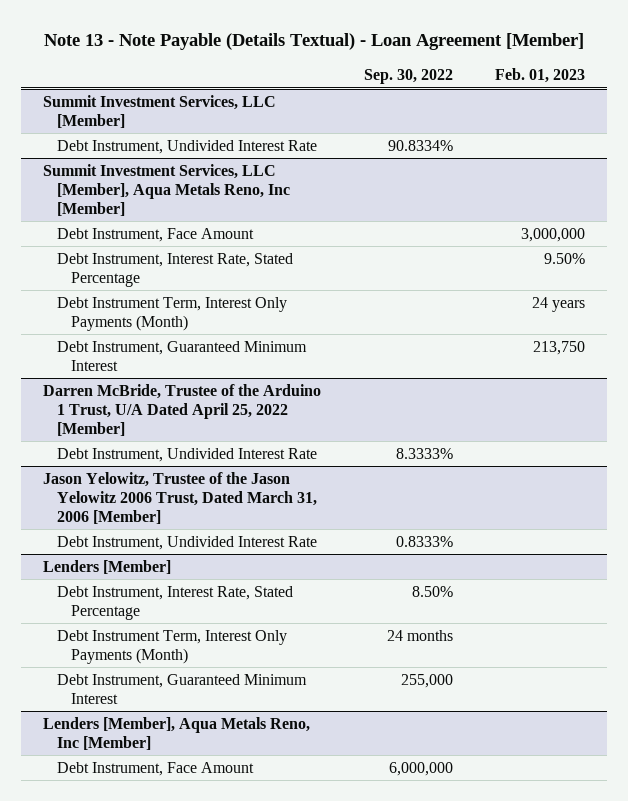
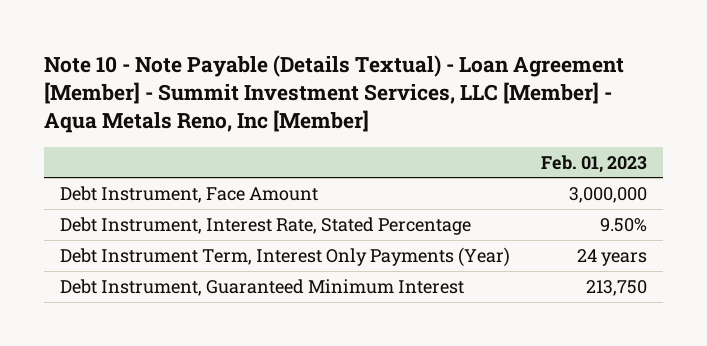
[44,33,585,51] Note 13 - Note Payable (Details Textual) - Loan Agreement [Member] -> [43,54,624,134] Note 10 - Note Payable (Details Textual) - Loan Agreement [Member] - Summit Investment Services, LLC [Member] - Aqua Metals Reno, Inc [Member]
[363,69,453,85] Sep. 30, 2022 -> none
[42,94,276,128] Summit Investment Services, LLC [Member] -> none
[56,139,317,154] Debt Instrument, Undivided Interest Rate -> none
[42,163,290,216] Summit Investment Services, LLC [Member], Aqua Metals Reno, Inc [Member] -> none
[56,296,287,331] Debt Instrument Term, Interest Only Payments (Month) -> [59,246,510,267] Debt Instrument Term, Interest Only Payments (Year)
[42,383,321,436] Darren McBride, Trustee of the Arduino 1 Trust, U/A Dated April 25, 2022 [Member] -> none
[56,447,317,462] Debt Instrument, Undivided Interest Rate -> none
[42,471,317,524] Jason Yelowitz, Trustee of the Jason Yelowitz 2006 Trust, Dated March 31, 2006 [Member] -> none
[56,535,317,550] Debt Instrument, Undivided Interest Rate -> none
[42,559,171,574] Lenders [Member] -> none
[56,585,293,620] Debt Instrument, Interest Rate, Stated Percentage -> none
[56,629,287,664] Debt Instrument Term, Interest Only Payments (Month) -> none
[56,673,307,704] Debt Instrument, Guaranteed Minimum Interest -> none
[42,716,310,750] Lenders [Member], Aqua Metals Reno, Inc [Member] -> none
[56,761,254,776] Debt Instrument, Face Amount -> none

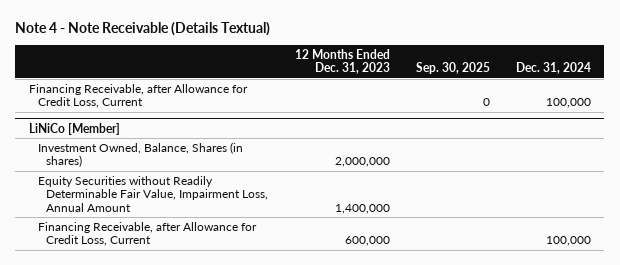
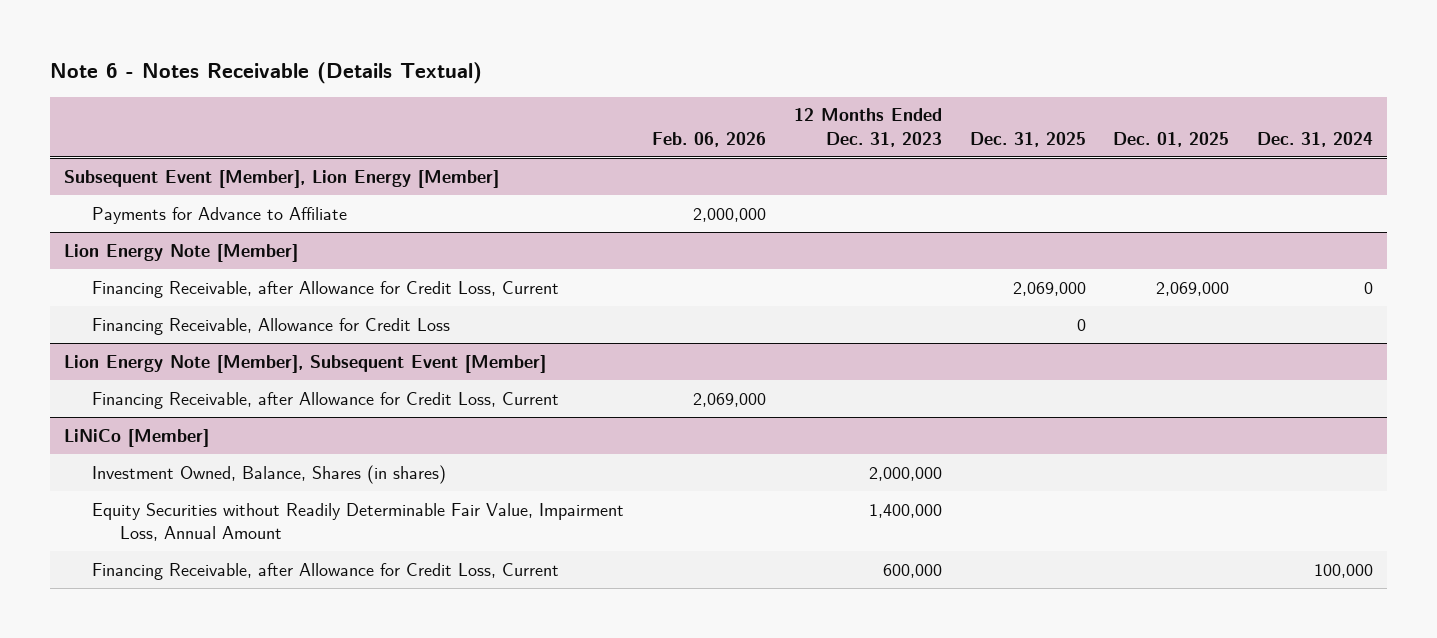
[15,22,271,37] Note 4 - Note Receivable (Details Textual) -> [50,62,483,85] Note 6 - Notes Receivable (Details Textual)
[416,62,491,75] Sep. 30, 2025 -> none
none -> [652,131,767,147] Feb. 06, 2026
none -> [969,131,1086,147] Dec. 31, 2025
none -> [1113,131,1230,147] Dec. 01, 2025
[28,83,248,109] Financing Receivable, after Allowance for Credit Loss, Current -> none
none -> [64,169,500,188] Subsequent Event [Member], Lion Energy [Member]
none -> [92,206,348,224] Payments for Advance to Affiliate
none -> [64,243,299,262] Lion Energy Note [Member]
none -> [92,280,560,298] Financing Receivable, after Allowance for Credit Loss, Current
none -> [92,317,451,335] Financing Receivable, Allowance for Credit Loss
none -> [64,354,547,373] Lion Energy Note [Member], Subsequent Event [Member]
none -> [92,391,560,409] Financing Receivable, after Allowance for Credit Loss, Current

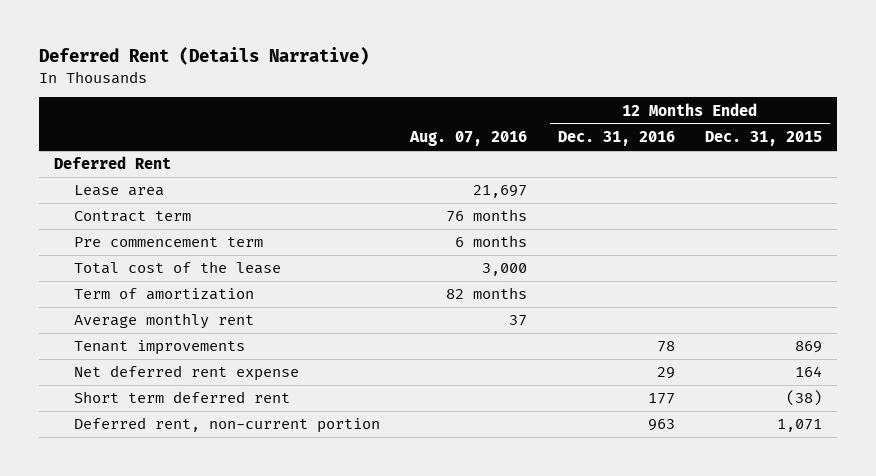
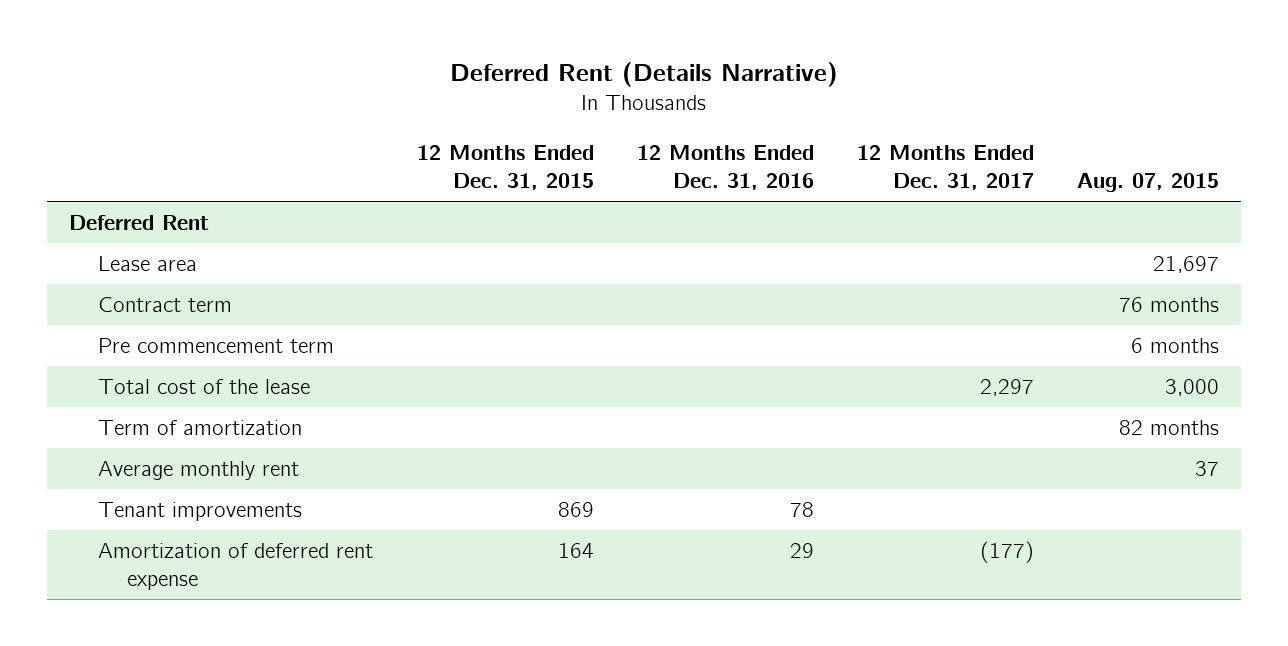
[409,131,528,147] Aug. 07, 2016 -> none
none -> [857,145,1035,190] 12 Months Ended Dec. 31, 2017
none -> [1077,172,1220,192] Aug. 07, 2015
[74,391,291,404] Short term deferred rent -> none
[74,417,381,434] Deferred rent, non-current portion -> none
[74,365,300,382] Net deferred rent expense -> [98,543,374,590] Amortization of deferred rent expense

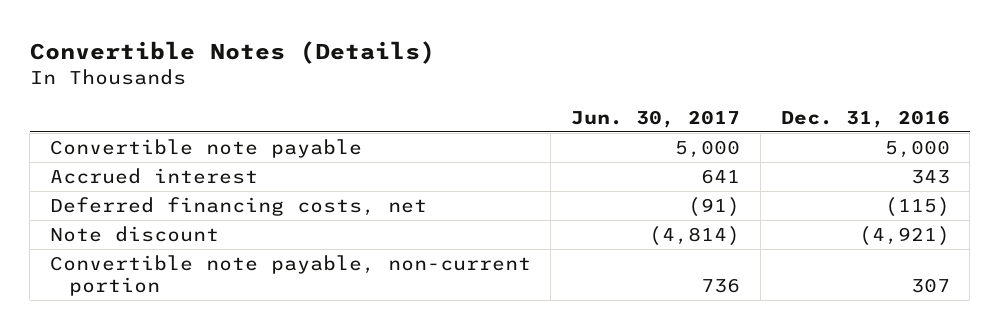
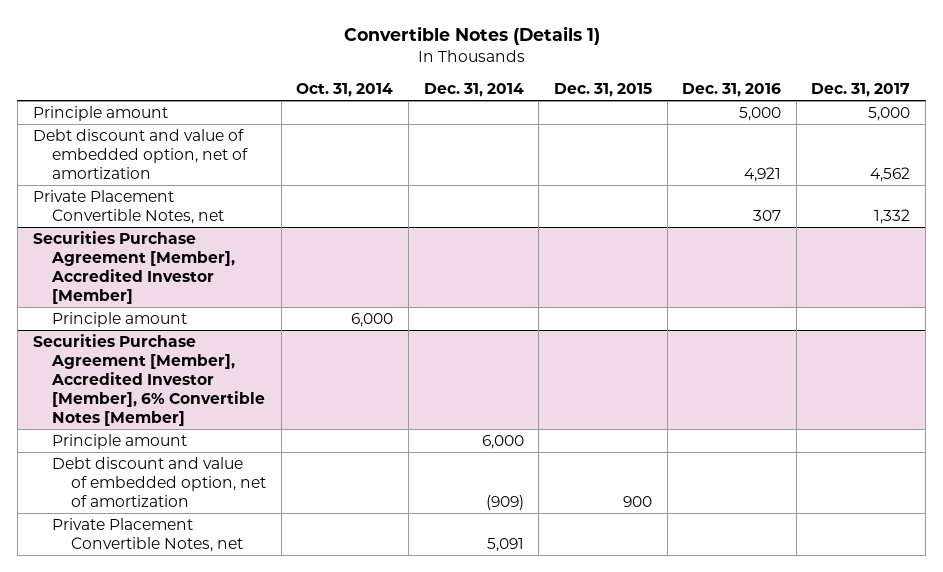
[29,40,435,64] Convertible Notes (Details) -> [343,26,600,46] Convertible Notes (Details 1)
[571,109,741,128] Jun. 30, 2017 -> none
none -> [296,82,394,97] Oct. 31, 2014
none -> [423,82,524,97] Dec. 31, 2014
none -> [553,82,652,97] Dec. 31, 2015
none -> [811,82,911,97] Dec. 31, 2017
[49,168,258,185] Accrued interest -> none
[49,197,427,217] Deferred financing costs, net -> none
[49,226,219,243] Note discount -> none
[49,139,362,159] Convertible note payable -> [32,105,168,121] Principle amount
none -> [32,128,248,179] Debt discount and value of embedded option, net of amortization
[49,255,531,296] Convertible note payable, non-current portion -> [32,189,224,224] Private Placement Convertible Notes, net
none -> [32,230,235,304] Securities Purchase Agreement [Member], Accredited Investor [Member]
none -> [51,311,187,327] Principle amount
none -> [32,333,265,427] Securities Purchase Agreement [Member], Accredited Investor [Member], 6% Convertible Notes [Member]
none -> [51,433,187,449] Principle amount
none -> [51,456,267,507] Debt discount and value of embedded option, net of amortization
none -> [51,517,244,552] Private Placement Convertible Notes, net

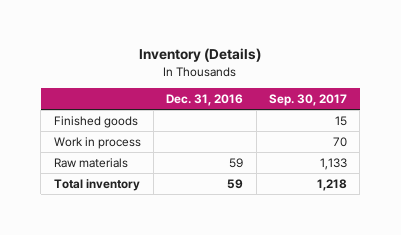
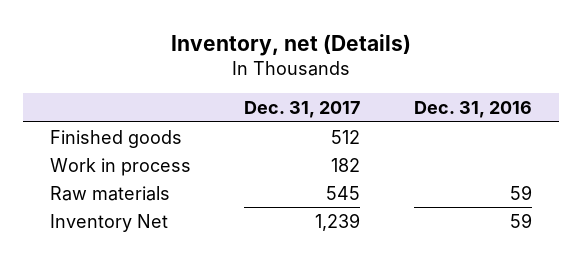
[139,48,262,63] Inventory (Details) -> [170,33,411,56] Inventory, net (Details)
[269,94,348,107] Sep. 30, 2017 -> none
none -> [244,101,361,119] Dec. 31, 2017
[53,179,140,192] Total inventory -> [49,213,168,232] Inventory Net

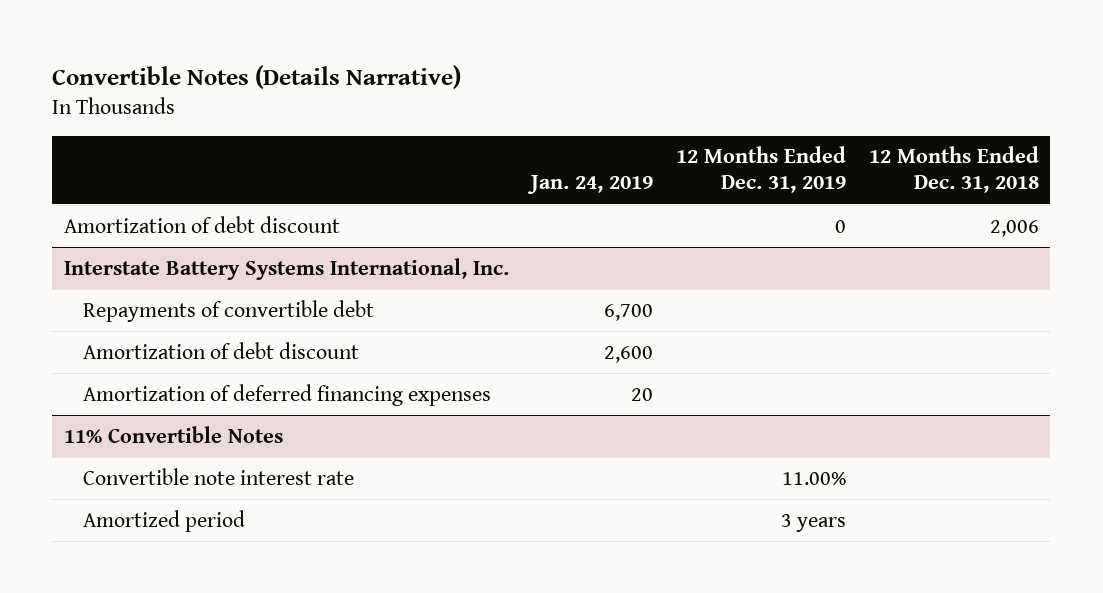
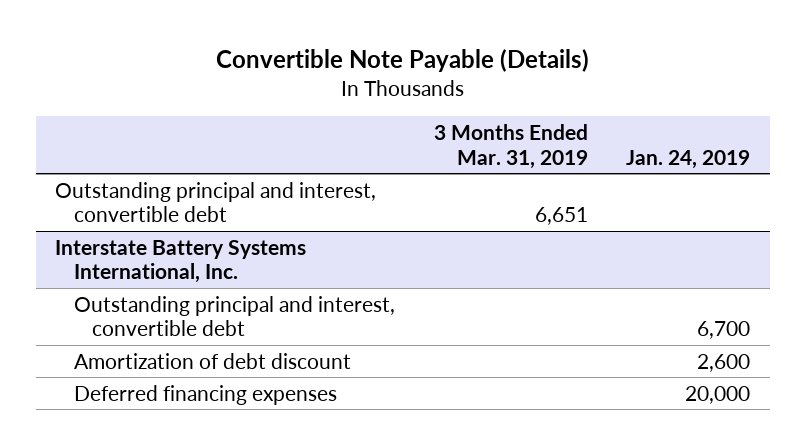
[52,65,462,90] Convertible Notes (Details Narrative) -> [215,48,589,72] Convertible Note Payable (Details)
[676,146,847,194] 12 Months Ended Dec. 31, 2019 -> none
[868,146,1039,194] 12 Months Ended Dec. 31, 2018 -> none
none -> [433,123,588,169] 3 Months Ended Mar. 31, 2019
[63,215,340,233] Amortization of debt discount -> none
none -> [55,181,377,223] Outstanding principal and interest, convertible debt
[83,299,375,322] Repayments of convertible debt -> [73,295,395,337] Outstanding principal and interest, convertible debt
[63,425,283,443] 11% Convertible Notes -> none
[83,467,355,485] Convertible note interest rate -> none
[83,509,246,532] Amortized period -> none
[83,383,492,406] Amortization of deferred financing expenses -> [73,384,337,405] Deferred financing expenses
[631,387,654,401] 20 -> [685,385,751,404] 20,000

